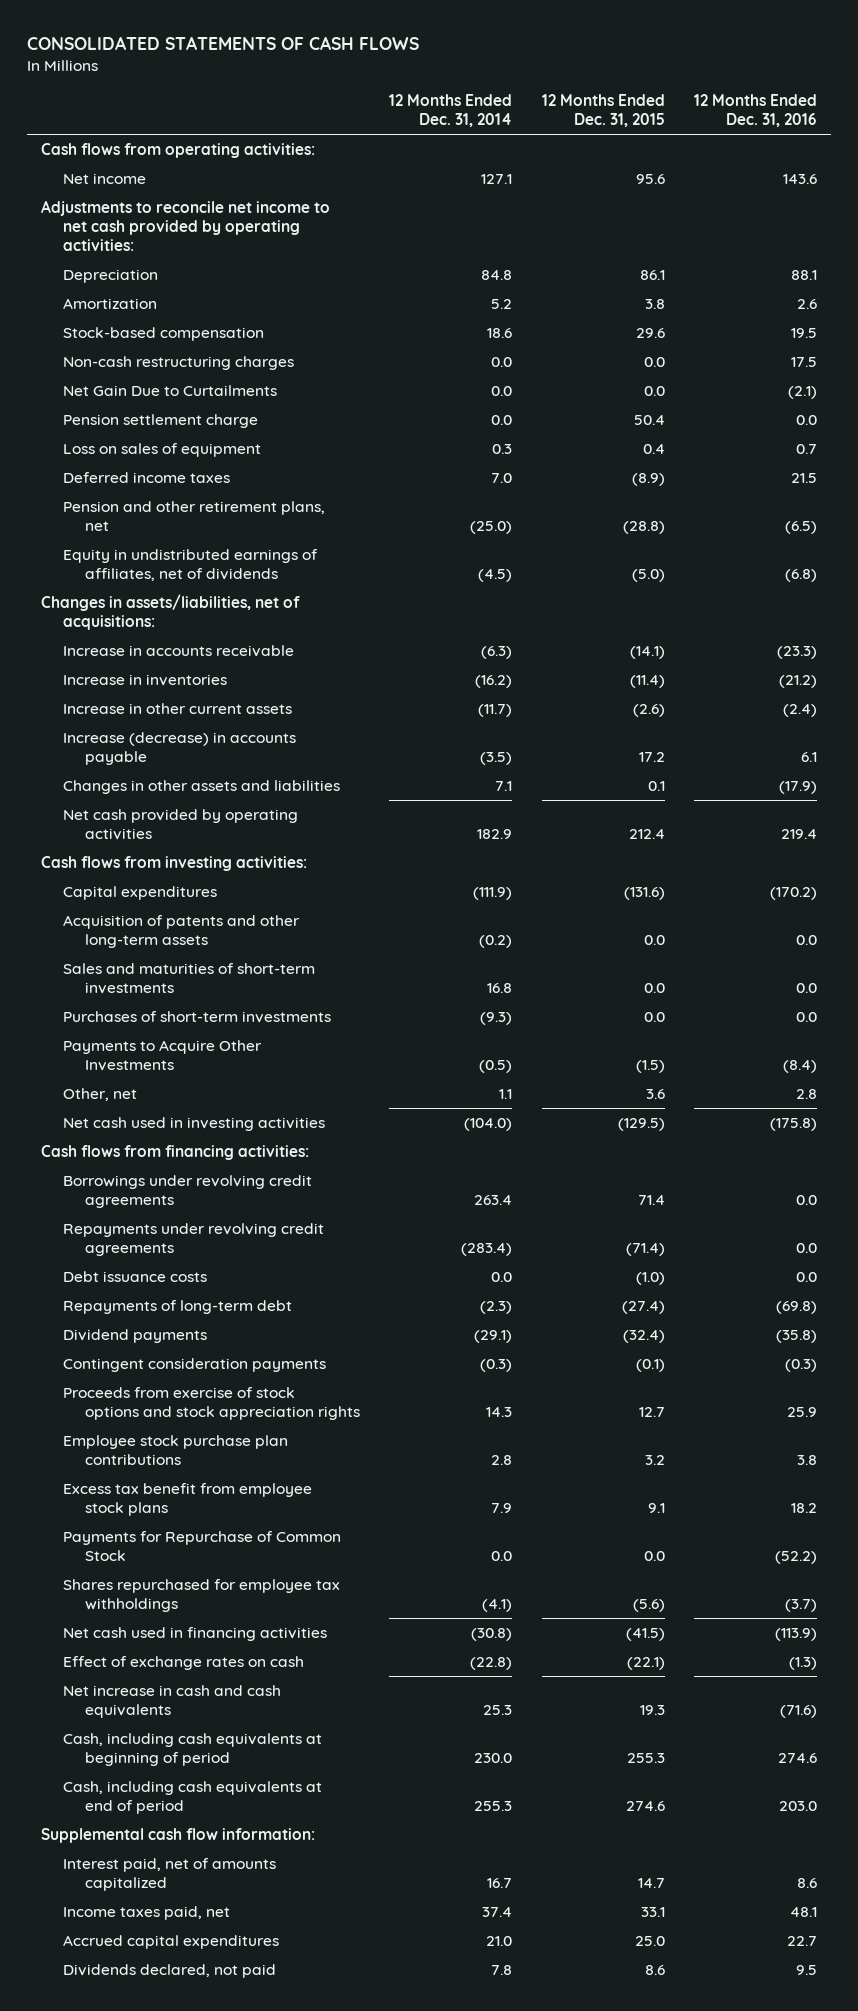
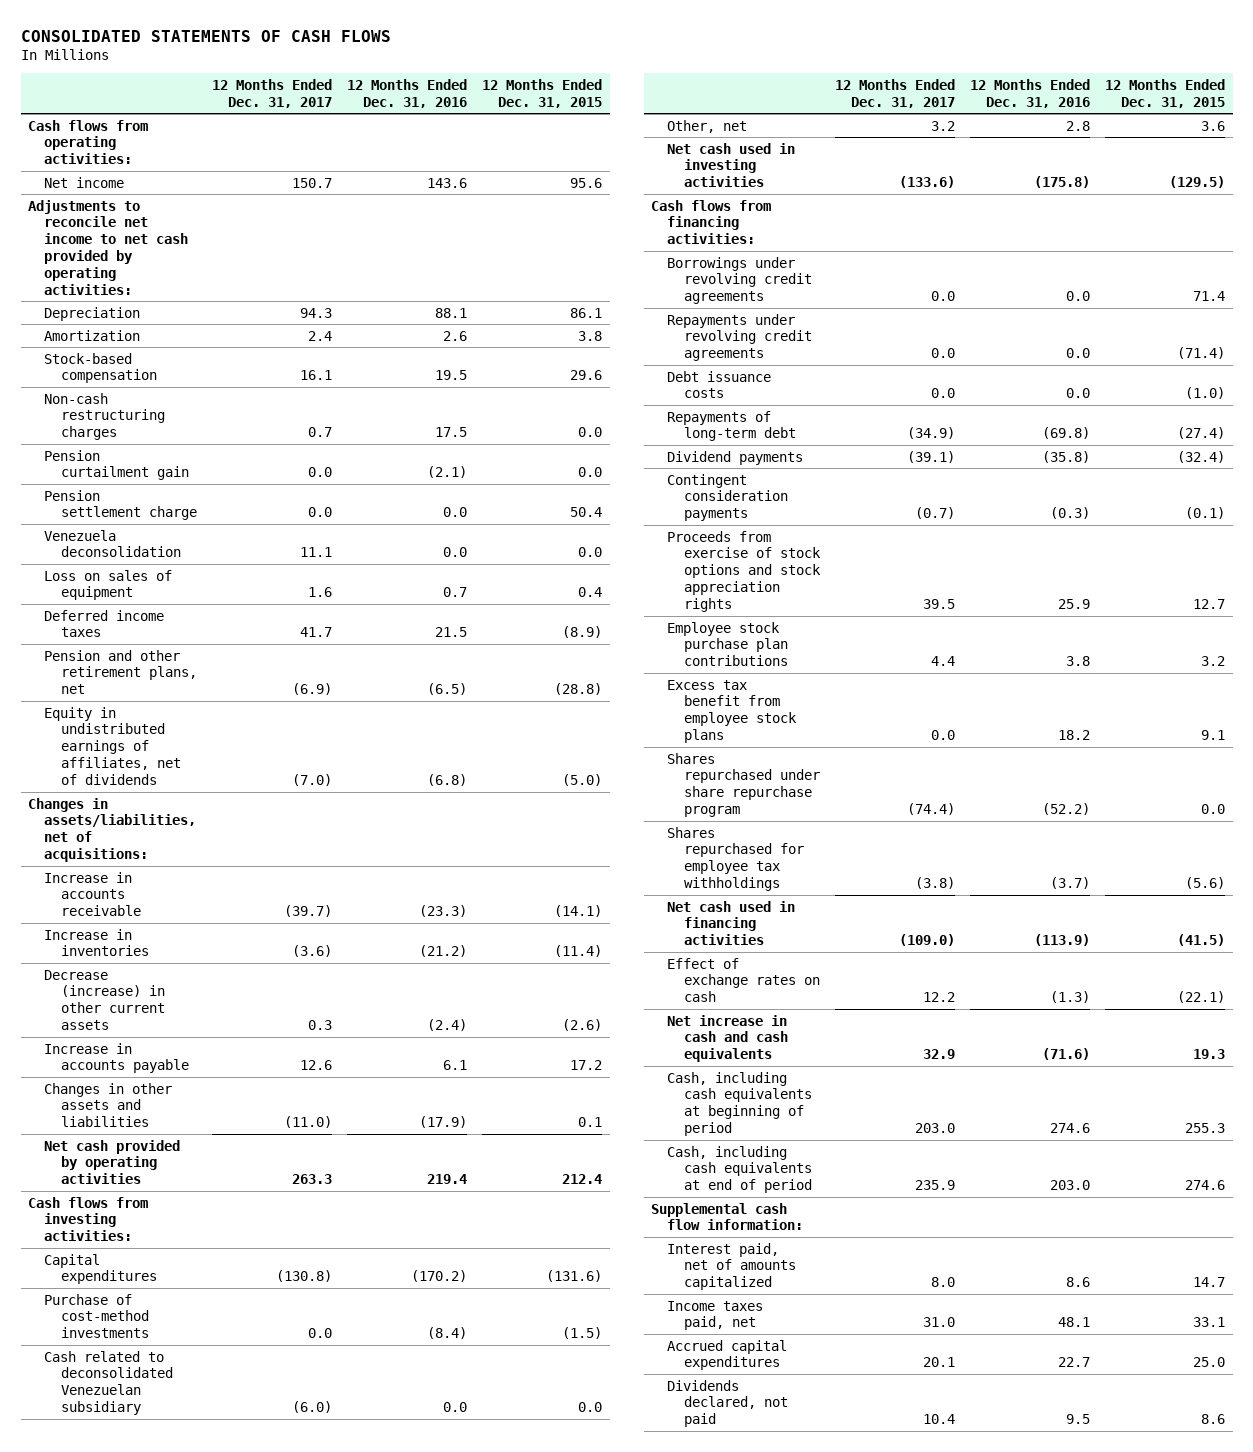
[389,94,513,128] 12 Months Ended Dec. 31, 2014 -> none
none -> [211,78,332,108] 12 Months Ended Dec. 31, 2017
[63,384,278,396] Net Gain Due to Curtailments -> [44,449,189,481] Pension curtailment gain
none -> [44,529,181,558] Venezuela deconsolidation
[63,702,293,714] Increase in other current assets -> [44,969,165,1031] Decrease (increase) in other current assets
[63,731,297,766] Increase (decrease) in accounts payable -> [44,1042,189,1074] Increase in accounts payable
[63,914,301,949] Acquisition of patents and other long-term assets -> none
[63,962,316,995] Sales and maturities of short-term investments -> none
[63,1010,332,1023] Purchases of short-term investments -> none
[63,1039,263,1072] Payments to Acquire Other Investments -> [44,1293,149,1339] Purchase of cost-method investments
none -> [44,1350,173,1416] Cash related to deconsolidated Venezuelan subsidiary
[63,1530,342,1562] Payments for Repurchase of Common Stock -> [667,752,820,818] Shares repurchased under share repurchase program

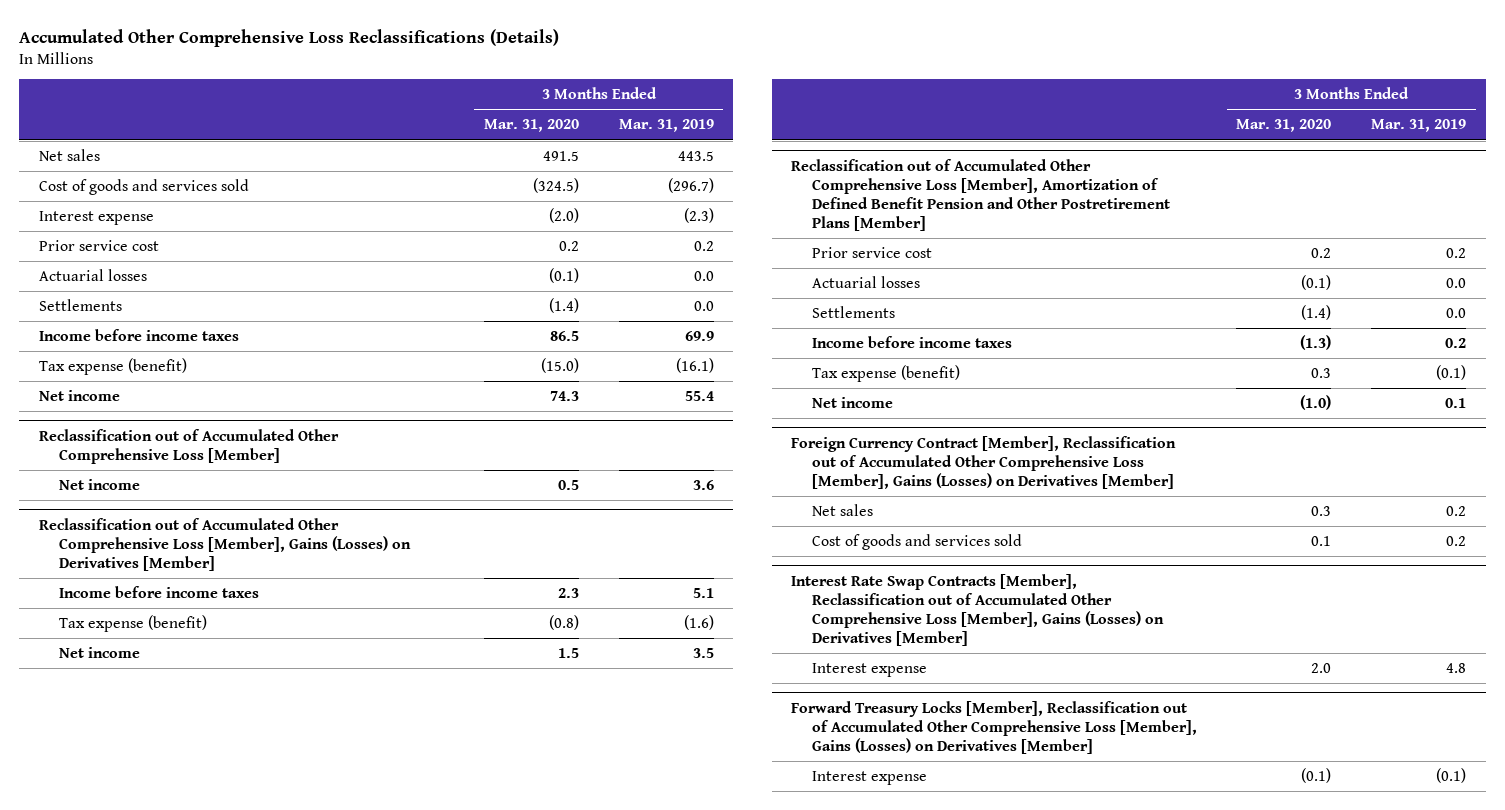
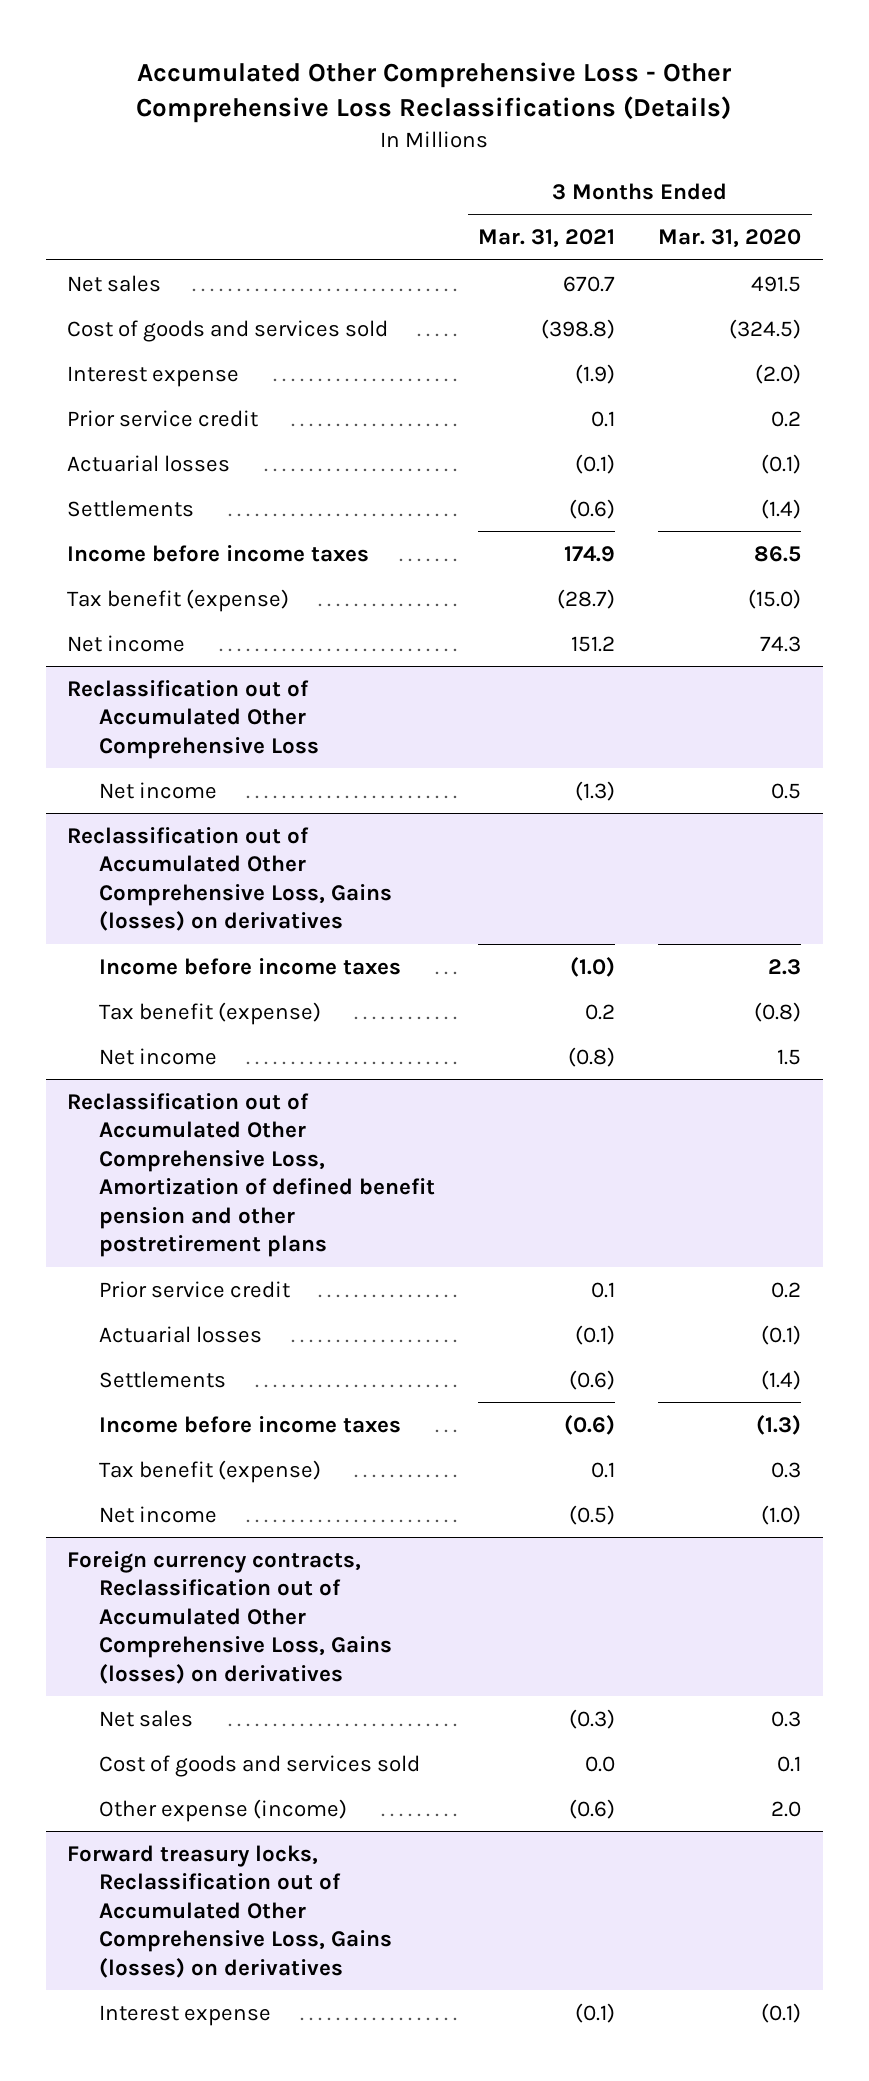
[19,28,560,47] Accumulated Other Comprehensive Loss Reclassifications (Details) -> [136,62,733,124] Accumulated Other Comprehensive Loss - Other Comprehensive Loss Reclassifications (Details)
[618,119,714,133] Mar. 31, 2019 -> none
none -> [478,229,616,249] Mar. 31, 2021
[38,239,159,251] Prior service cost -> [67,409,259,427] Prior service credit
[38,357,187,375] Tax expense (benefit) -> [67,588,290,612] Tax benefit (expense)
[38,428,339,464] Reclassification out of Accumulated Other Comprehensive Loss [Member] -> [67,679,320,759] Reclassification out of Accumulated Other Comprehensive Loss
[38,517,412,571] Reclassification out of Accumulated Other Comprehensive Loss [Member], Gains (Losses) on Derivatives [Member] -> [67,826,393,932] Reclassification out of Accumulated Other Comprehensive Loss, Gains (losses) on derivatives
[59,614,208,632] Tax expense (benefit) -> [99,1001,322,1025] Tax benefit (expense)
[791,158,1170,232] Reclassification out of Accumulated Other Comprehensive Loss [Member], Amortization of Defined Benefit Pension and Other Postretirement Plans [Member] -> [67,1092,436,1258] Reclassification out of Accumulated Other Comprehensive Loss, Amortization of defined benefit pension and other postretirement plans
[811,246,932,258] Prior service cost -> [99,1280,291,1298] Prior service credit
[811,364,960,382] Tax expense (benefit) -> [99,1459,322,1483] Tax benefit (expense)
[791,435,1177,489] Foreign Currency Contract [Member], Reclassification out of Accumulated Other Comprehensive Loss [Member], Gains (Losses) on Derivatives [Member] -> [67,1550,393,1684] Foreign currency contracts, Reclassification out of Accumulated Other Comprehensive Loss, Gains (losses) on derivatives
[791,573,1164,647] Interest Rate Swap Contracts [Member], Reclassification out of Accumulated Other Comprehensive Loss [Member], Gains (Losses) on Derivatives [Member] -> none
[811,662,927,677] Interest expense -> none
none -> [99,1798,348,1822] Other expense (income)
[791,700,1197,754] Forward Treasury Locks [Member], Reclassification out of Accumulated Other Comprehensive Loss [Member], Gains (Losses) on Derivatives [Member] -> [67,1844,393,1978] Forward treasury locks, Reclassification out of Accumulated Other Comprehensive Loss, Gains (losses) on derivatives

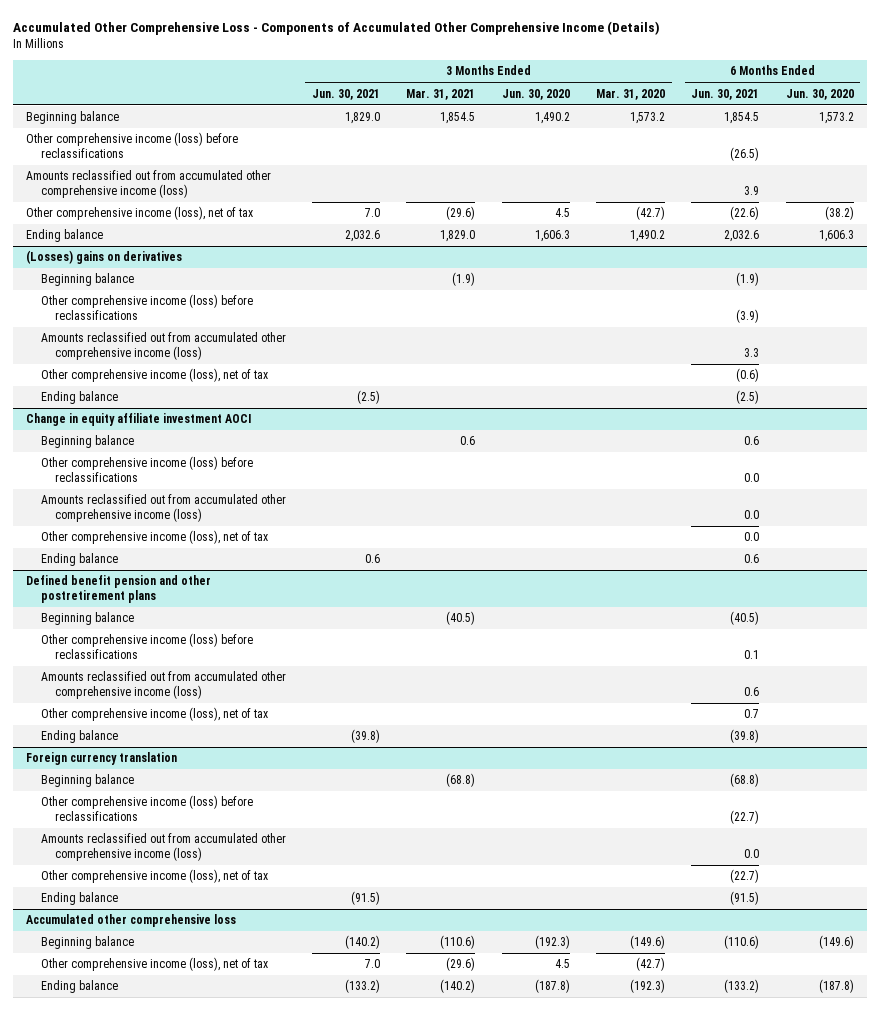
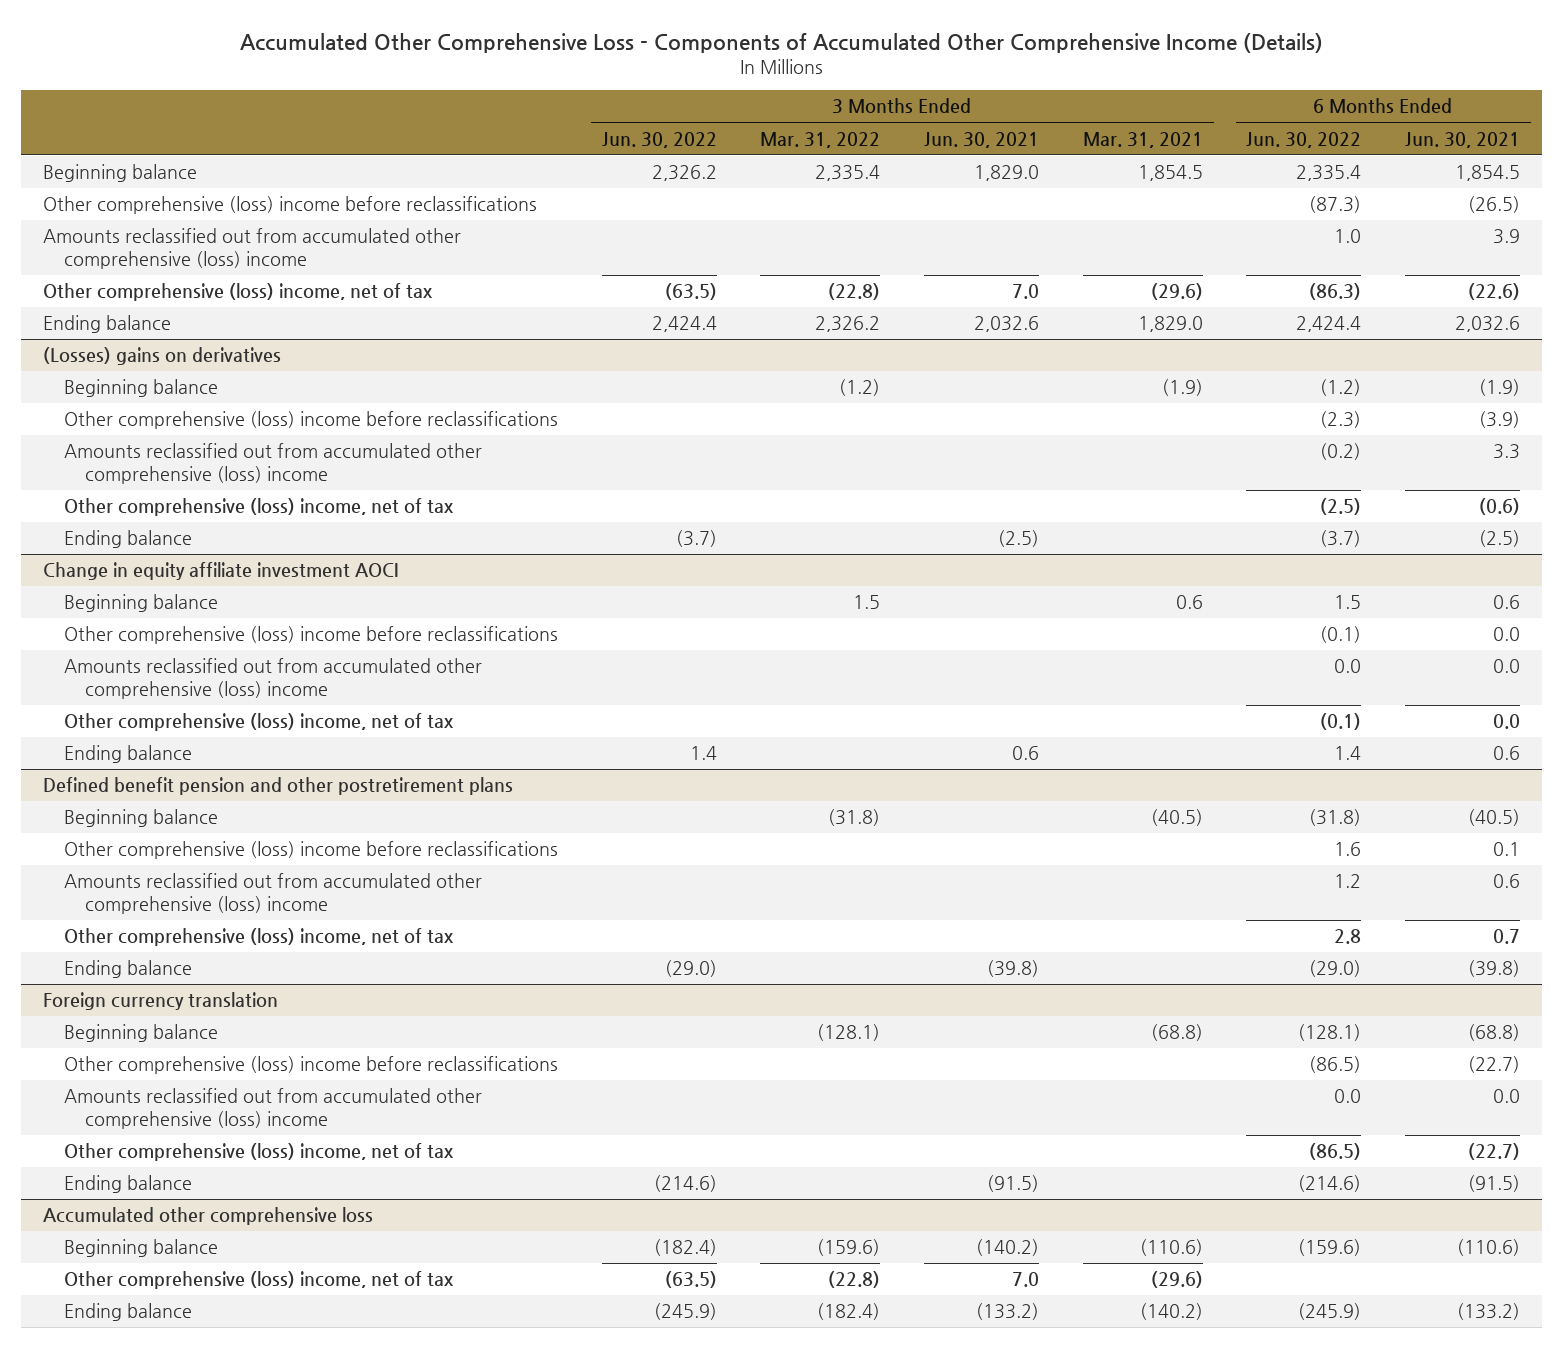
[501,88,570,100] Jun. 30, 2020 -> none
[596,88,666,100] Mar. 31, 2020 -> none
[785,88,854,100] Jun. 30, 2020 -> none
none -> [601,131,717,148] Jun. 30, 2022
none -> [760,131,881,148] Mar. 31, 2022
none -> [1246,131,1362,148] Jun. 30, 2022
[26,132,239,159] Other comprehensive income (loss) before reclassifications -> [43,196,538,215] Other comprehensive (loss) income before reclassifications
[26,170,272,199] Amounts reclassified out from accumulated other comprehensive income (loss) -> [43,228,462,269] Amounts reclassified out from accumulated other comprehensive (loss) income
[26,206,254,221] Other comprehensive income (loss), net of tax -> [43,283,434,302] Other comprehensive (loss) income, net of tax
[40,294,253,321] Other comprehensive income (loss) before reclassifications -> [64,411,559,430] Other comprehensive (loss) income before reclassifications
[40,332,286,361] Amounts reclassified out from accumulated other comprehensive income (loss) -> [64,443,483,484] Amounts reclassified out from accumulated other comprehensive (loss) income
[40,368,268,383] Other comprehensive income (loss), net of tax -> [64,498,455,517] Other comprehensive (loss) income, net of tax
[40,456,253,483] Other comprehensive income (loss) before reclassifications -> [64,626,559,645] Other comprehensive (loss) income before reclassifications
[40,494,286,523] Amounts reclassified out from accumulated other comprehensive income (loss) -> [64,658,483,699] Amounts reclassified out from accumulated other comprehensive (loss) income
[40,530,268,545] Other comprehensive income (loss), net of tax -> [64,713,455,732] Other comprehensive (loss) income, net of tax
[40,633,253,660] Other comprehensive income (loss) before reclassifications -> [64,841,559,860] Other comprehensive (loss) income before reclassifications
[40,671,286,700] Amounts reclassified out from accumulated other comprehensive income (loss) -> [64,873,483,914] Amounts reclassified out from accumulated other comprehensive (loss) income
[40,707,268,722] Other comprehensive income (loss), net of tax -> [64,928,455,947] Other comprehensive (loss) income, net of tax
[40,795,253,822] Other comprehensive income (loss) before reclassifications -> [64,1056,559,1075] Other comprehensive (loss) income before reclassifications
[40,833,286,862] Amounts reclassified out from accumulated other comprehensive income (loss) -> [64,1088,483,1129] Amounts reclassified out from accumulated other comprehensive (loss) income
[40,869,268,884] Other comprehensive income (loss), net of tax -> [64,1143,455,1162] Other comprehensive (loss) income, net of tax
[40,957,268,972] Other comprehensive income (loss), net of tax -> [64,1271,455,1290] Other comprehensive (loss) income, net of tax

